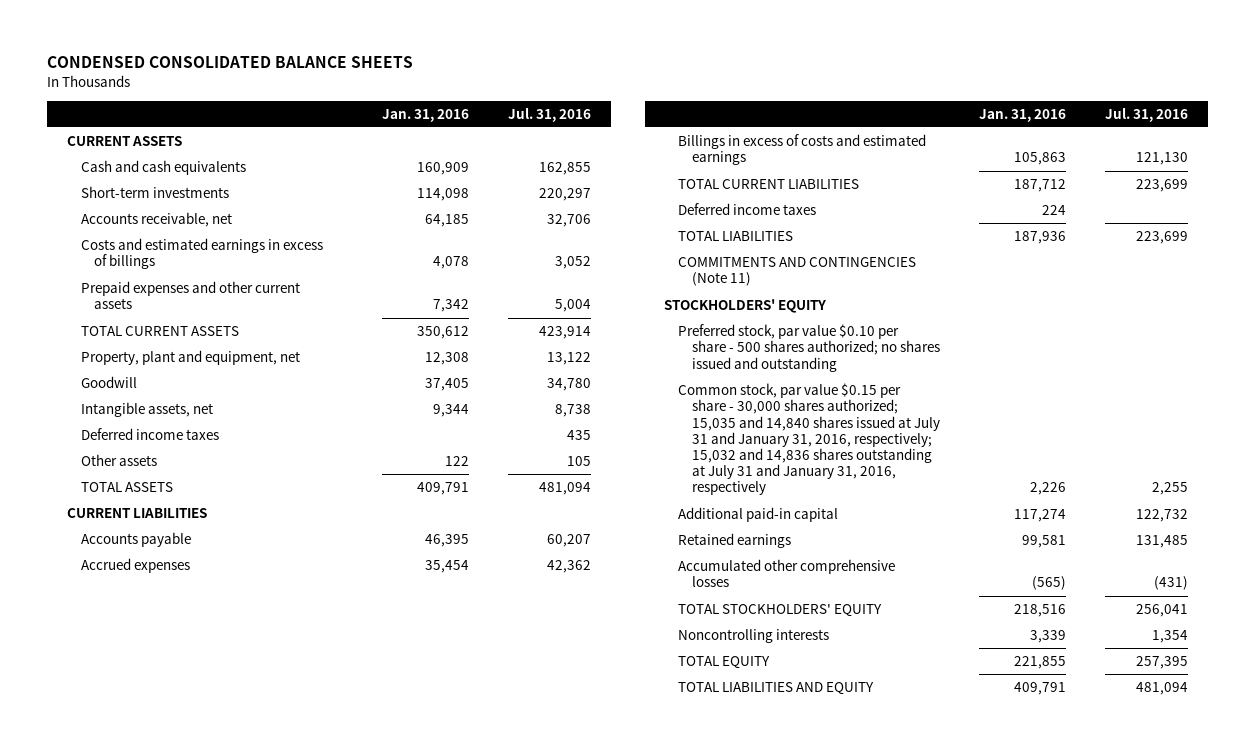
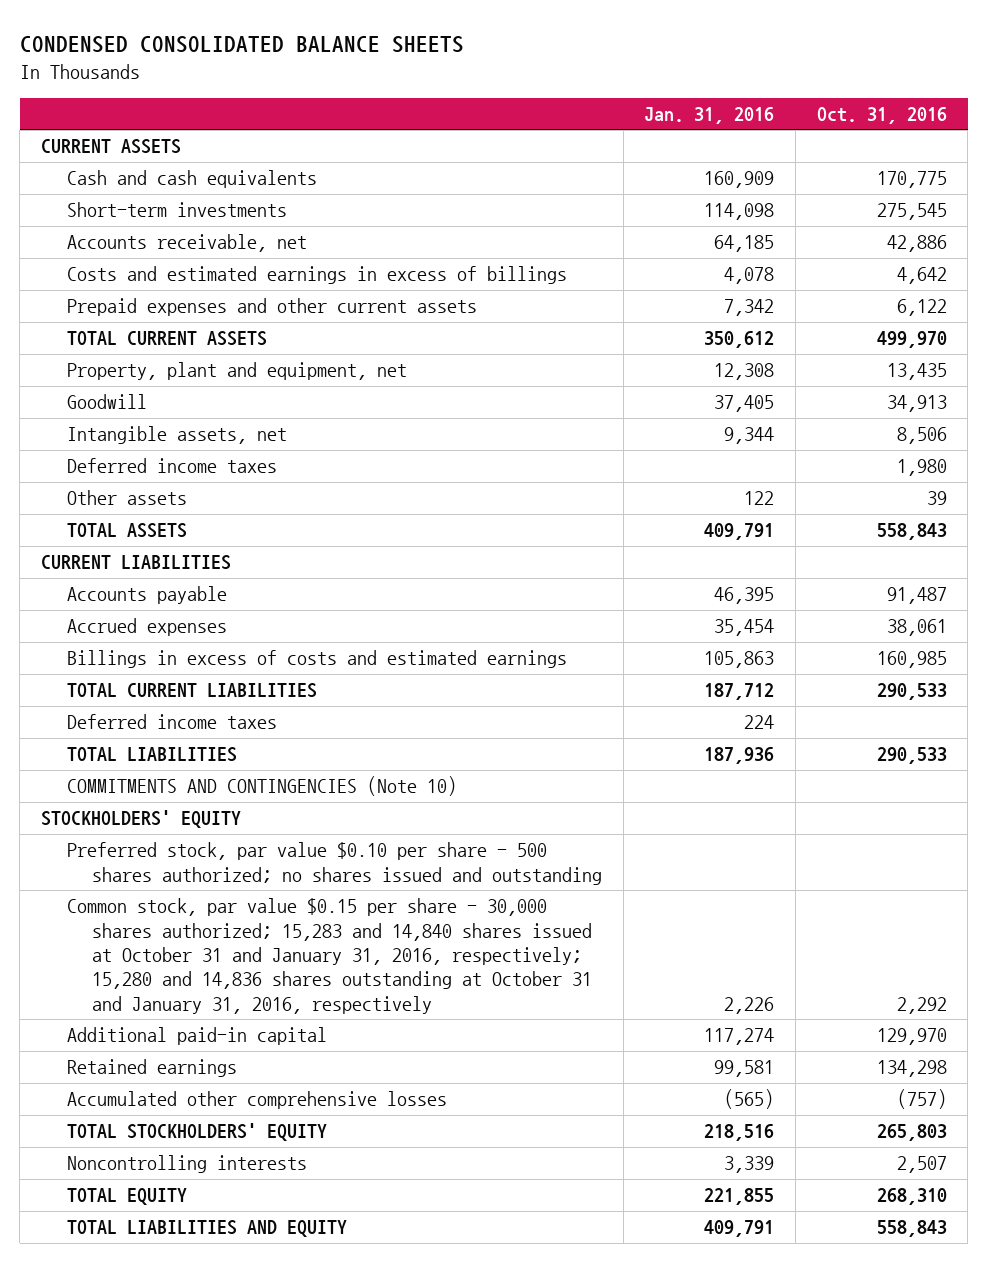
[507,107,591,122] Jul. 31, 2016 -> none
none -> [816,106,947,124] Oct. 31, 2016
[677,257,916,287] COMMITMENTS AND CONTINGENCIES (Note 11) -> [66,776,457,797] COMMITMENTS AND CONTINGENCIES (Note 10)
[677,383,940,496] Common stock, par value $0.15 per share - 30,000 shares authorized; 15,035 and 14,840 shares issued at July 31 and January 31, 2016, respectively; 15,032 and 14,836 shares outstanding at July 31 and January 31, 2016, respectively -> [66,898,592,1014] Common stock, par value $0.15 per share - 30,000 shares authorized; 15,283 and 14,840 shares issued at October 31 and January 31, 2016, respectively; 15,280 and 14,836 shares outstanding at October 31 and January 31, 2016, respectively

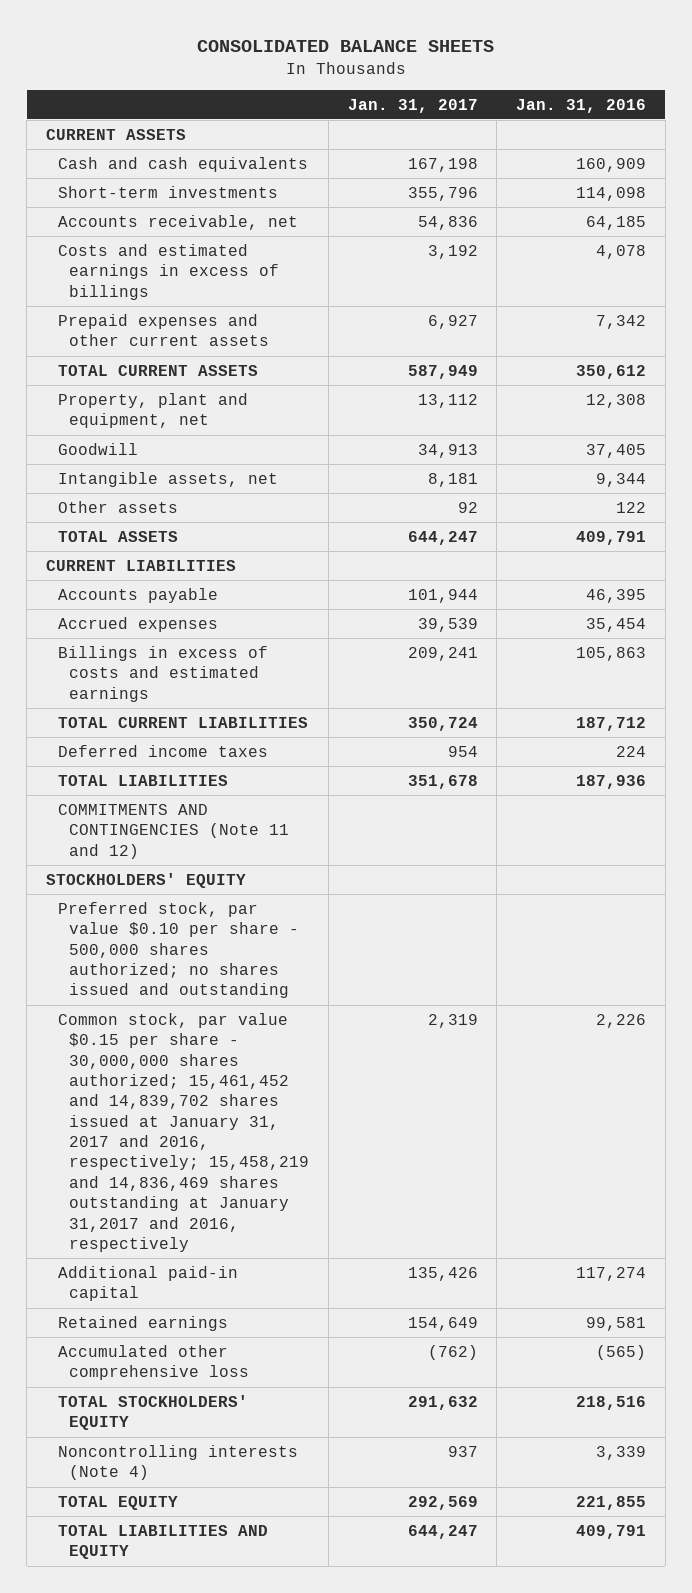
[19,35,464,53] CONDENSED CONSOLIDATED BALANCE SHEETS -> [197,39,495,52] CONSOLIDATED BALANCE SHEETS
[816,106,947,124] Oct. 31, 2016 -> none
none -> [347,98,478,113] Jan. 31, 2017
[66,458,277,474] Deferred income taxes -> none
[66,776,457,797] COMMITMENTS AND CONTINGENCIES (Note 10) -> [57,803,290,859] COMMITMENTS AND CONTINGENCIES (Note 11 and 12)
[66,842,602,885] Preferred stock, par value $0.10 per share - 500 shares authorized; no shares issued and outstanding -> [57,901,300,999] Preferred stock, par value $0.10 per share - 500,000 shares authorized; no shares issued and outstanding
[66,898,592,1014] Common stock, par value $0.15 per share - 30,000 shares authorized; 15,283 and 14,840 shares issued at October 31 and January 31, 2016, respectively; 15,280 and 14,836 shares outstanding at October 31 and January 31, 2016, respectively -> [57,1012,310,1252] Common stock, par value $0.15 per share - 30,000,000 shares authorized; 15,461,452 and 14,839,702 shares issued at January 31, 2017 and 2016, respectively; 15,458,219 and 14,836,469 shares outstanding at January 31,2017 and 2016, respectively
[66,1091,447,1110] Accumulated other comprehensive losses -> [57,1344,250,1381] Accumulated other comprehensive loss
[66,1155,307,1174] Noncontrolling interests -> [57,1444,298,1481] Noncontrolling interests (Note 4)

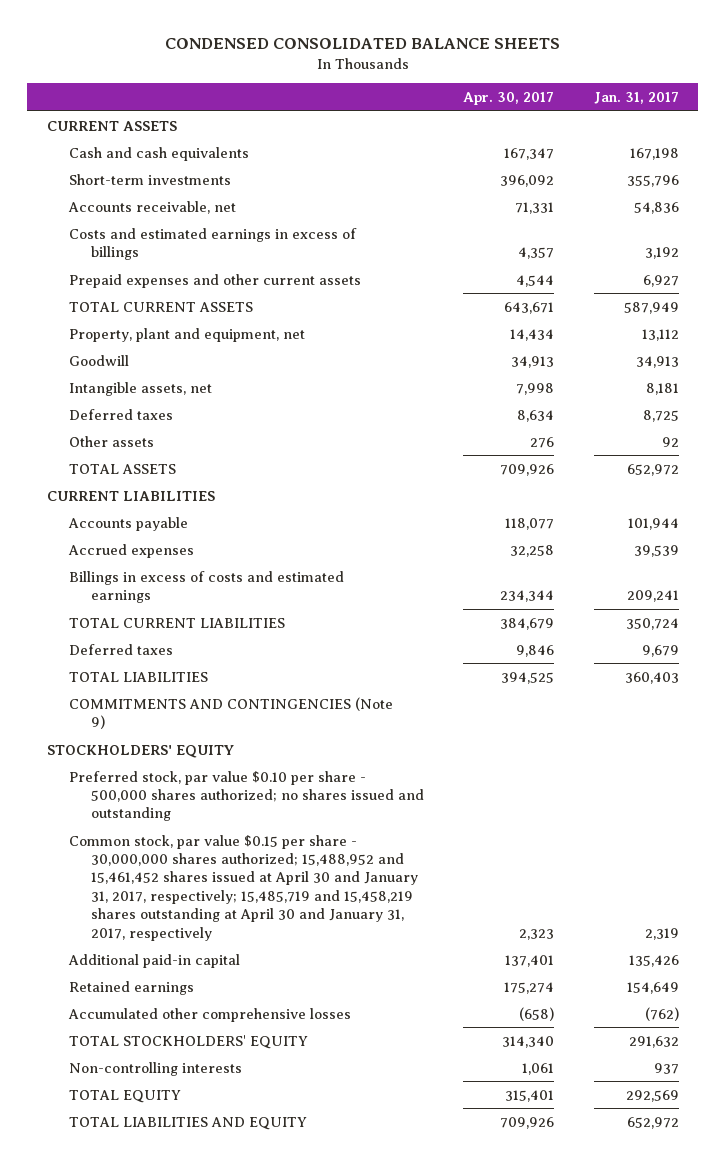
[197,39,495,52] CONSOLIDATED BALANCE SHEETS -> [164,38,560,50] CONDENSED CONSOLIDATED BALANCE SHEETS
[516,98,647,113] Jan. 31, 2016 -> none
none -> [463,91,555,105] Apr. 30, 2017
none -> [68,408,173,420] Deferred taxes
[407,530,478,545] 644,247 -> [626,463,679,476] 652,972
[57,744,268,757] Deferred income taxes -> [68,643,173,655] Deferred taxes
[447,745,478,757] 954 -> [641,644,679,657] 9,679
[407,774,478,789] 351,678 -> [624,671,679,684] 360,403
[57,803,290,859] COMMITMENTS AND CONTINGENCIES (Note 11 and 12) -> [68,696,393,730] COMMITMENTS AND CONTINGENCIES (Note 9)
[57,1012,310,1252] Common stock, par value $0.15 per share - 30,000,000 shares authorized; 15,461,452 and 14,839,702 shares issued at January 31, 2017 and 2016, respectively; 15,458,219 and 14,836,469 shares outstanding at January 31,2017 and 2016, respectively -> [68,834,418,941] Common stock, par value $0.15 per share - 30,000,000 shares authorized; 15,488,952 and 15,461,452 shares issued at April 30 and January 31, 2017, respectively; 15,485,719 and 15,458,219 shares outstanding at April 30 and January 31, 2017, respectively
[57,1344,250,1381] Accumulated other comprehensive loss -> [67,1007,351,1022] Accumulated other comprehensive losses
[57,1444,298,1481] Noncontrolling interests (Note 4) -> [68,1061,242,1076] Non-controlling interests
[407,1524,478,1539] 644,247 -> [626,1116,679,1129] 652,972

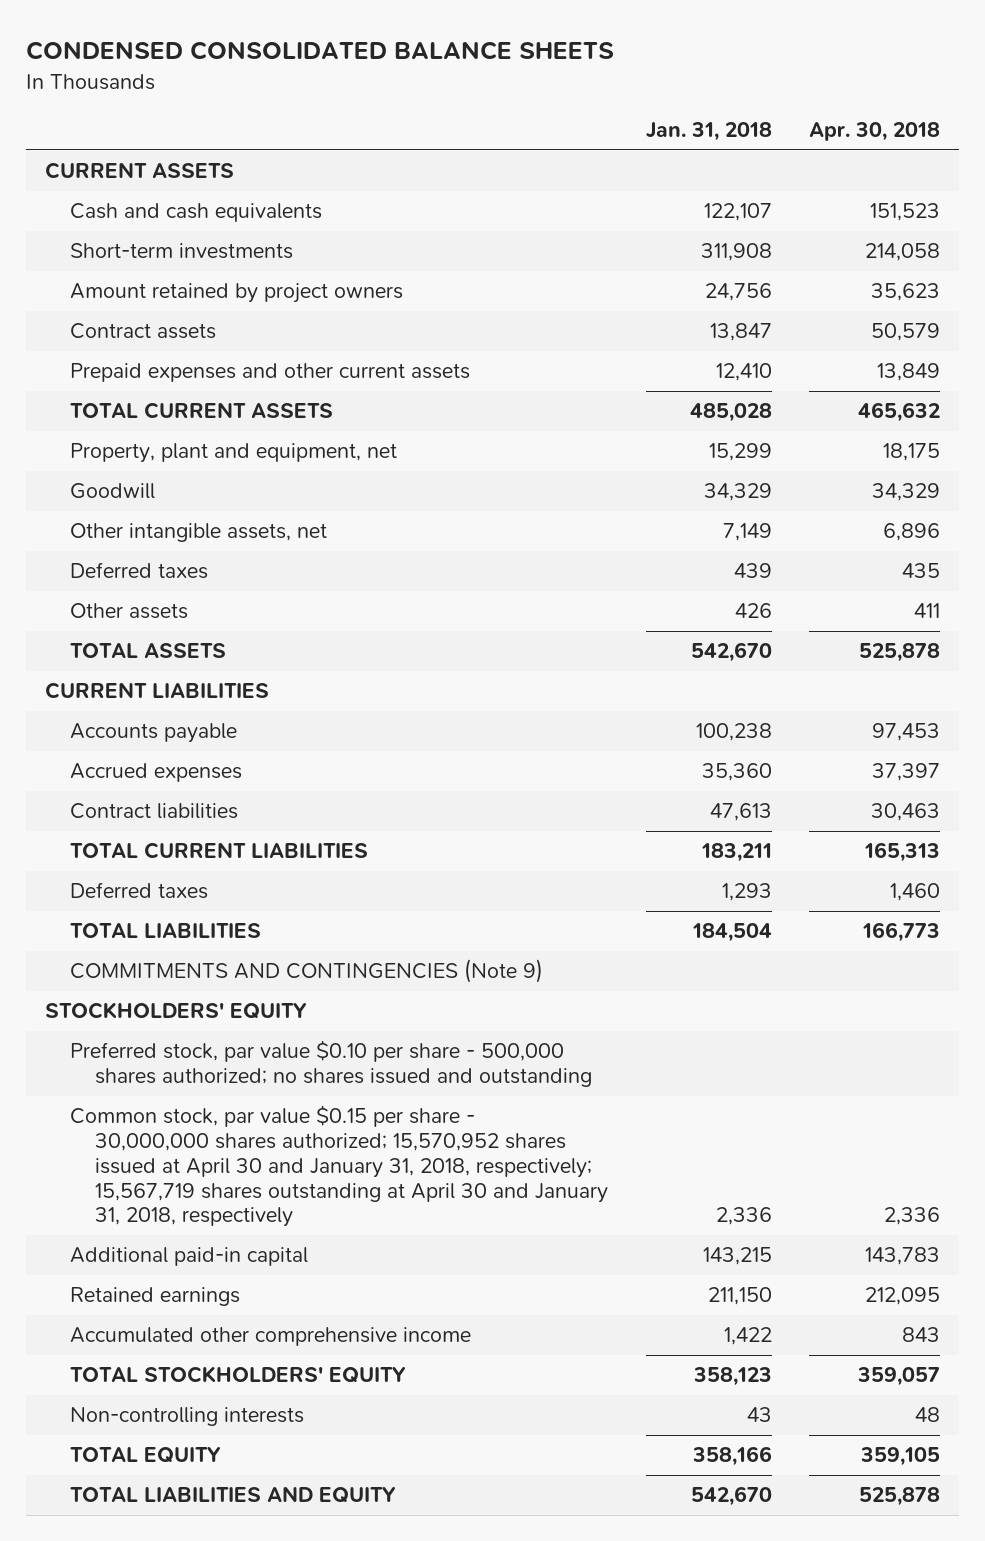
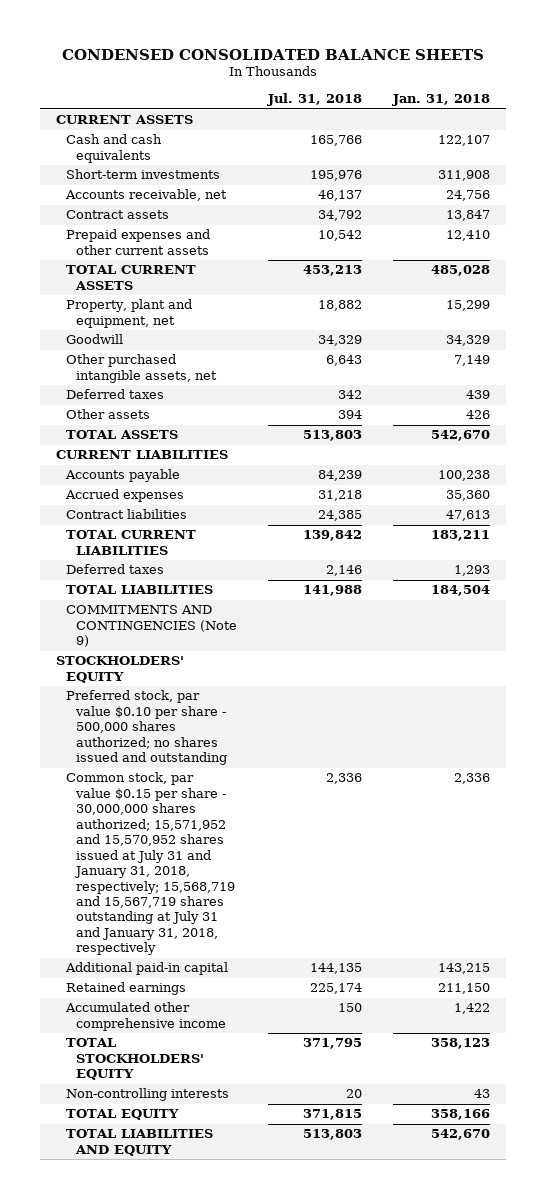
[809,122,941,142] Apr. 30, 2018 -> none
none -> [267,93,363,107] Jul. 31, 2018
[70,283,404,304] Amount retained by project owners -> [64,189,227,202] Accounts receivable, net
[70,523,328,543] Other intangible assets, net -> [65,354,218,383] Other purchased intangible assets, net
[70,1105,609,1228] Common stock, par value $0.15 per share - 30,000,000 shares authorized; 15,570,952 shares issued at April 30 and January 31, 2018, respectively; 15,567,719 shares outstanding at April 30 and January 31, 2018, respectively -> [65,772,236,956] Common stock, par value $0.15 per share - 30,000,000 shares authorized; 15,571,952 and 15,570,952 shares issued at July 31 and January 31, 2018, respectively; 15,568,719 and 15,567,719 shares outstanding at July 31 and January 31, 2018, respectively

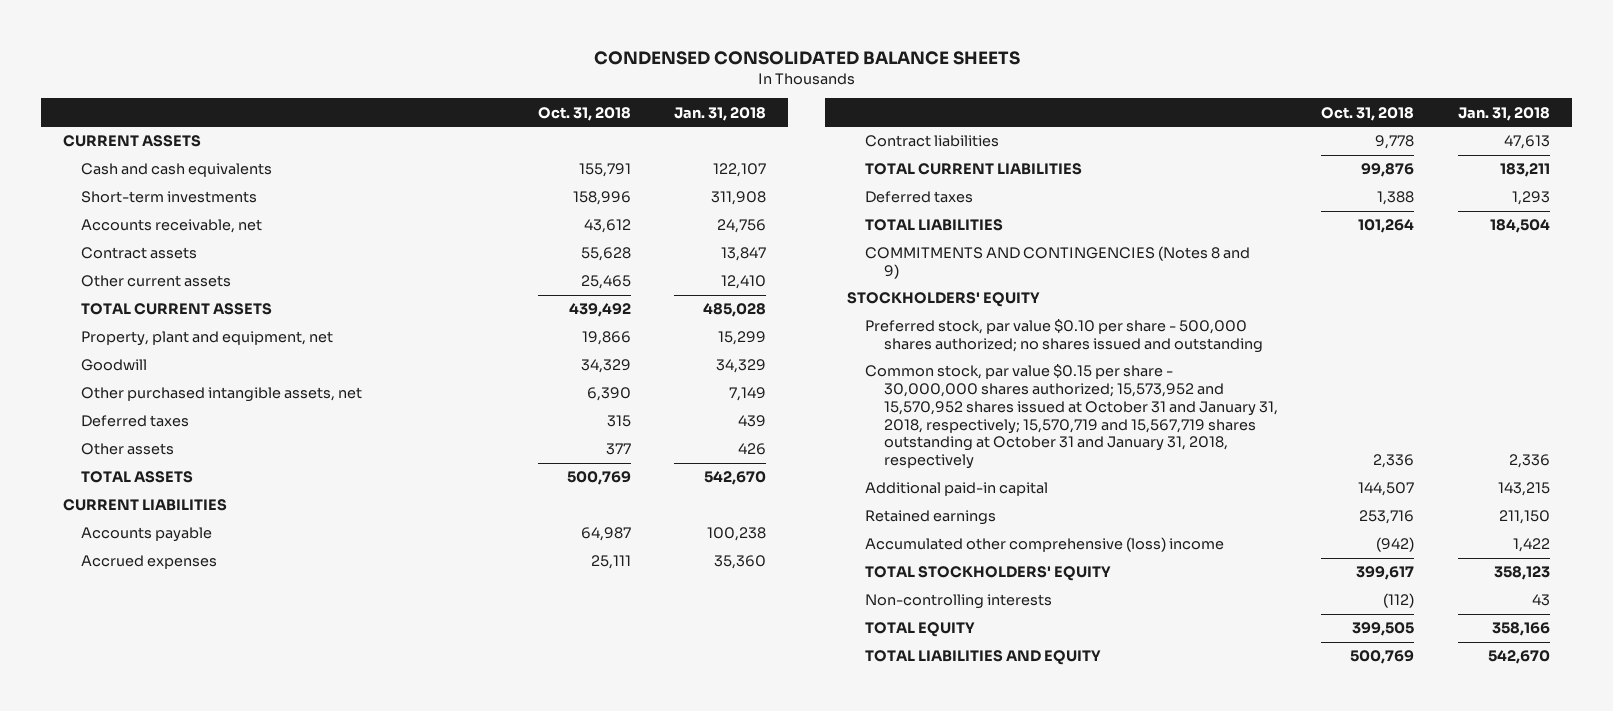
[267,93,363,107] Jul. 31, 2018 -> none
none -> [537,106,631,121] Oct. 31, 2018
[65,229,210,255] Prepaid expenses and other current assets -> [81,275,232,288] Other current assets
[65,605,238,648] COMMITMENTS AND CONTINGENCIES (Note 9) -> [865,246,1251,279] COMMITMENTS AND CONTINGENCIES (Notes 8 and 9)
[65,772,236,956] Common stock, par value $0.15 per share - 30,000,000 shares authorized; 15,571,952 and 15,570,952 shares issued at July 31 and January 31, 2018, respectively; 15,568,719 and 15,567,719 shares outstanding at July 31 and January 31, 2018, respectively -> [865,364,1278,470] Common stock, par value $0.15 per share - 30,000,000 shares authorized; 15,573,952 and 15,570,952 shares issued at October 31 and January 31, 2018, respectively; 15,570,719 and 15,567,719 shares outstanding at October 31 and January 31, 2018, respectively
[64,1002,227,1031] Accumulated other comprehensive income -> [865,537,1225,553] Accumulated other comprehensive (loss) income

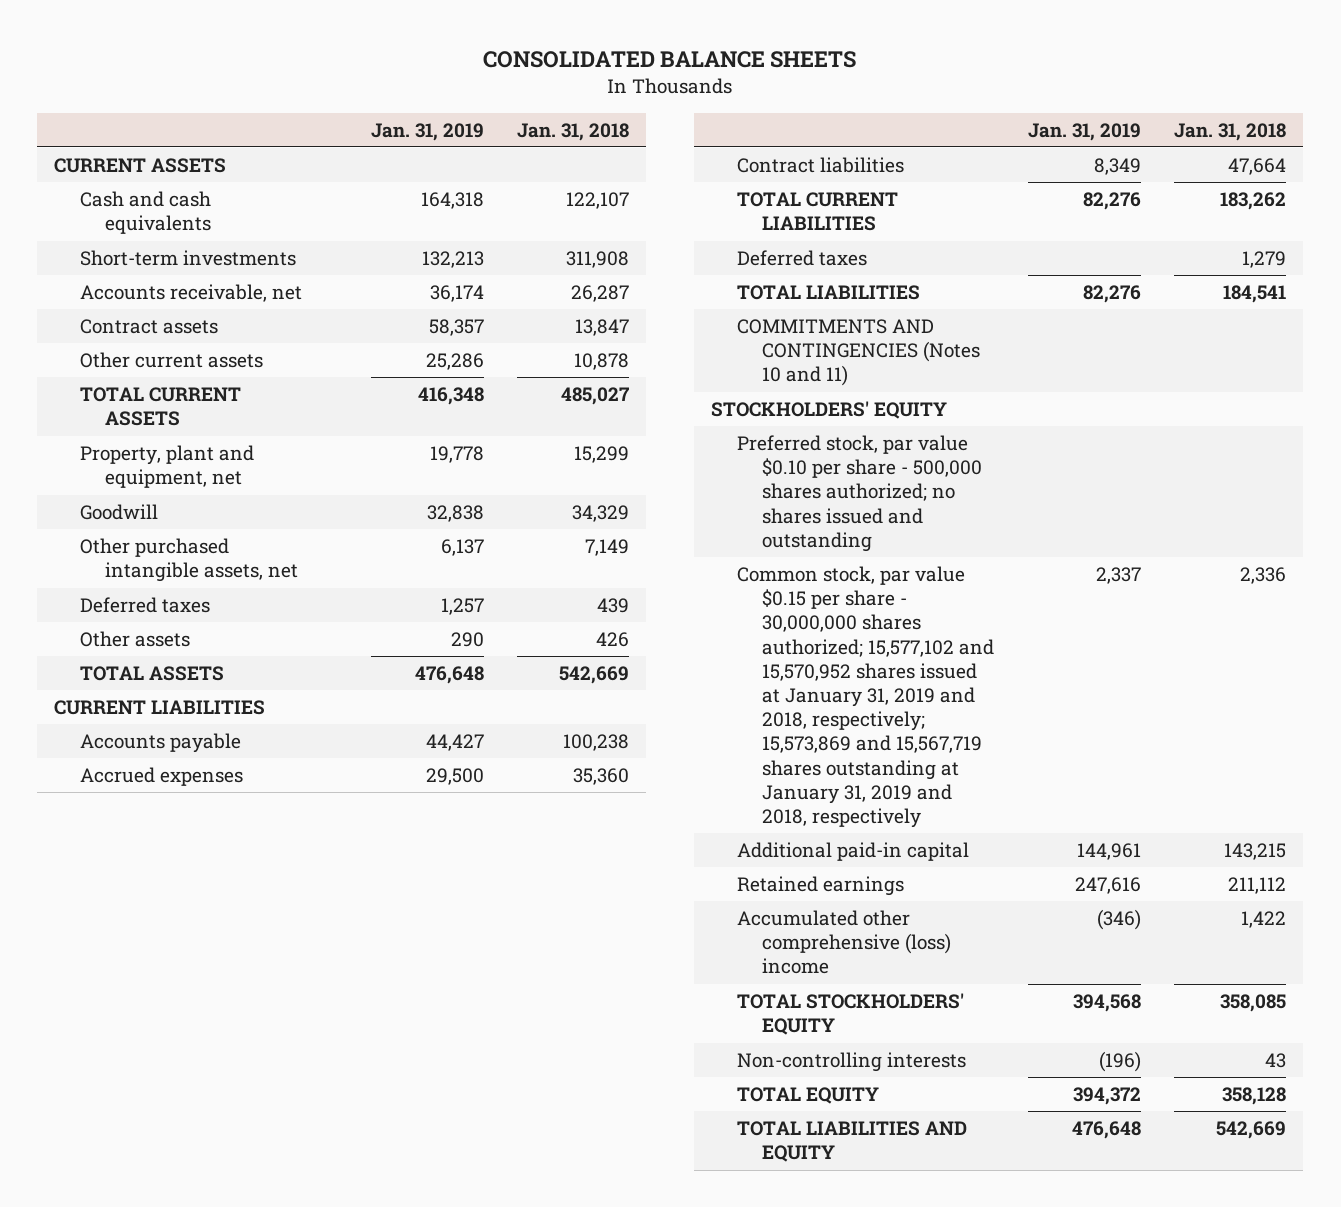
[593,50,1020,65] CONDENSED CONSOLIDATED BALANCE SHEETS -> [483,51,857,69] CONSOLIDATED BALANCE SHEETS
[537,106,631,121] Oct. 31, 2018 -> none
none -> [370,122,484,141] Jan. 31, 2019
[717,219,767,234] 24,756 -> [571,285,630,303] 26,287
[721,275,767,290] 12,410 -> [574,353,630,371] 10,878
[703,303,767,318] 485,028 -> [561,387,630,406] 485,027
[704,471,767,486] 542,670 -> [559,666,630,685] 542,669
[1504,135,1551,150] 47,613 -> [1228,158,1287,176] 47,664
[1500,163,1551,178] 183,211 -> [1220,192,1287,211] 183,262
[1512,191,1551,206] 1,293 -> [1242,251,1287,269] 1,279
[1490,219,1551,234] 184,504 -> [1223,285,1287,304] 184,541
[865,246,1251,279] COMMITMENTS AND CONTINGENCIES (Notes 8 and 9) -> [736,319,980,387] COMMITMENTS AND CONTINGENCIES (Notes 10 and 11)
[865,364,1278,470] Common stock, par value $0.15 per share - 30,000,000 shares authorized; 15,573,952 and 15,570,952 shares issued at October 31 and January 31, 2018, respectively; 15,570,719 and 15,567,719 shares outstanding at October 31 and January 31, 2018, respectively -> [736,566,994,828] Common stock, par value $0.15 per share - 30,000,000 shares authorized; 15,577,102 and 15,570,952 shares issued at January 31, 2019 and 2018, respectively; 15,573,869 and 15,567,719 shares outstanding at January 31, 2019 and 2018, respectively
[1499,510,1551,525] 211,150 -> [1228,877,1287,895] 211,112
[1494,566,1551,581] 358,123 -> [1220,994,1287,1013] 358,085
[1492,622,1551,637] 358,166 -> [1222,1087,1287,1106] 358,128
[1488,650,1551,665] 542,670 -> [1216,1121,1287,1140] 542,669

